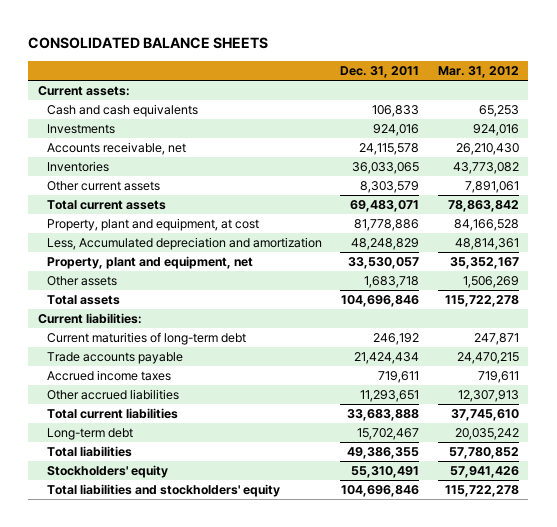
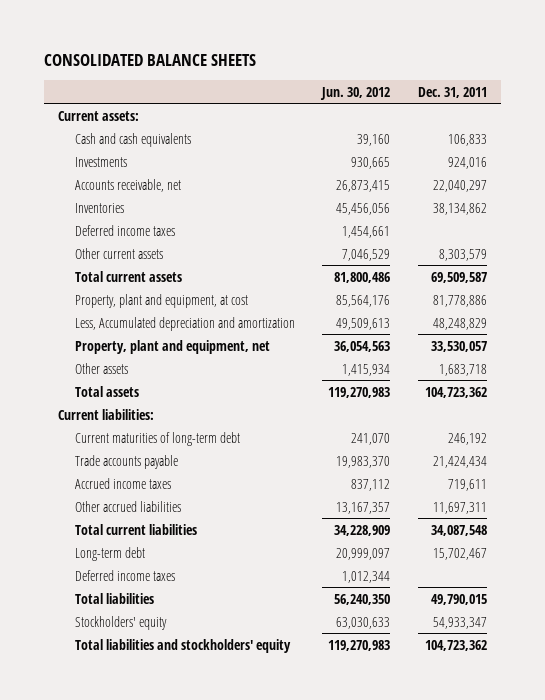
[438,65,520,78] Mar. 31, 2012 -> none
none -> [320,86,391,100] Jun. 30, 2012
[359,143,420,156] 24,115,578 -> [432,179,487,192] 22,040,297
[352,162,420,175] 36,033,065 -> [432,202,487,215] 38,134,862
none -> [74,224,175,236] Deferred income taxes
[350,200,420,213] 69,483,071 -> [430,271,487,283] 69,509,587
[341,295,420,308] 104,696,846 -> [424,386,487,398] 104,723,362
[360,390,420,403] 11,293,651 -> [432,501,487,514] 11,697,311
[347,409,420,422] 33,683,888 -> [430,524,487,536] 34,087,548
none -> [74,569,175,581] Deferred income taxes
[347,447,420,460] 49,386,355 -> [430,593,487,605] 49,790,015
[351,466,420,479] 55,310,491 -> [432,616,487,629] 54,933,347
[341,485,420,498] 104,696,846 -> [424,639,487,651] 104,723,362

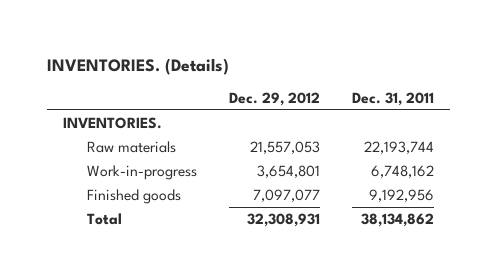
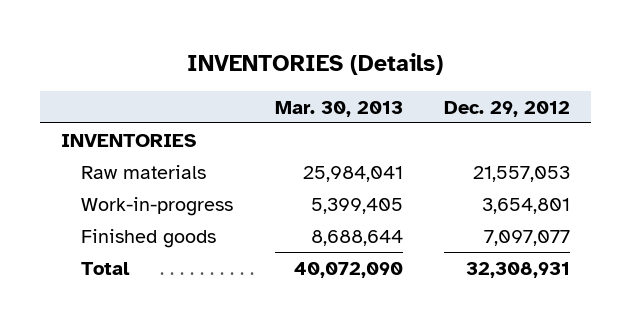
[47,58,230,76] INVENTORIES. (Details) -> [187,52,444,75] INVENTORIES (Details)
[351,92,434,107] Dec. 31, 2011 -> none
none -> [274,100,403,117] Mar. 30, 2013
[63,116,163,129] INVENTORIES. -> [60,133,196,147] INVENTORIES

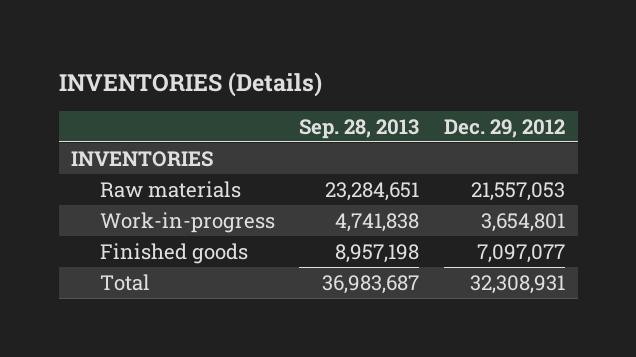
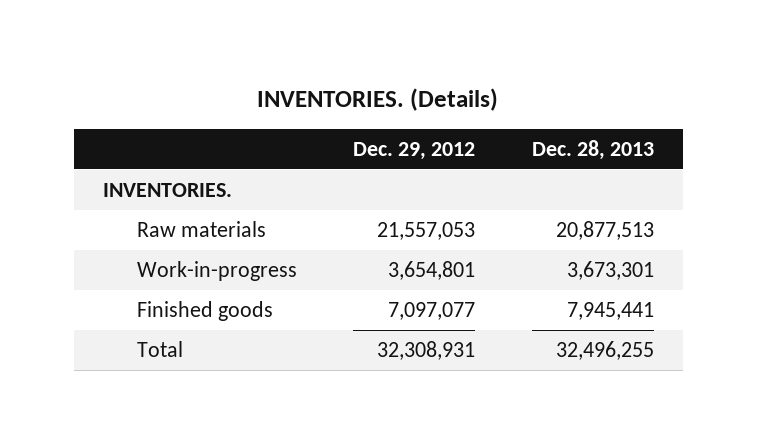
[58,71,322,97] INVENTORIES (Details) -> [257,88,499,112] INVENTORIES. (Details)
[299,118,420,139] Sep. 28, 2013 -> none
none -> [532,139,655,160] Dec. 28, 2013
[71,150,214,167] INVENTORIES -> [102,182,232,197] INVENTORIES.

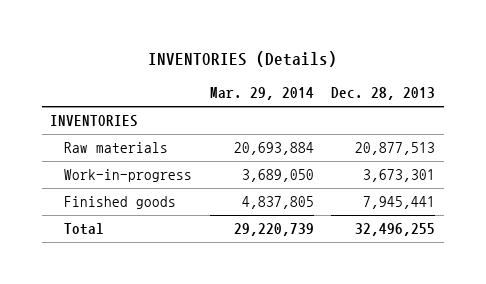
[257,88,499,112] INVENTORIES. (Details) -> [147,51,337,68] INVENTORIES (Details)
[353,141,476,160] Dec. 29, 2012 -> none
none -> [209,87,314,101] Mar. 29, 2014
[102,182,232,197] INVENTORIES. -> [50,115,139,128] INVENTORIES

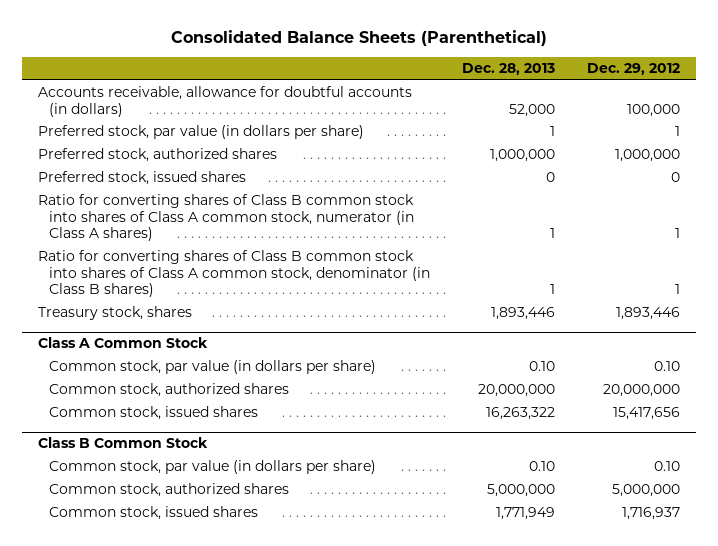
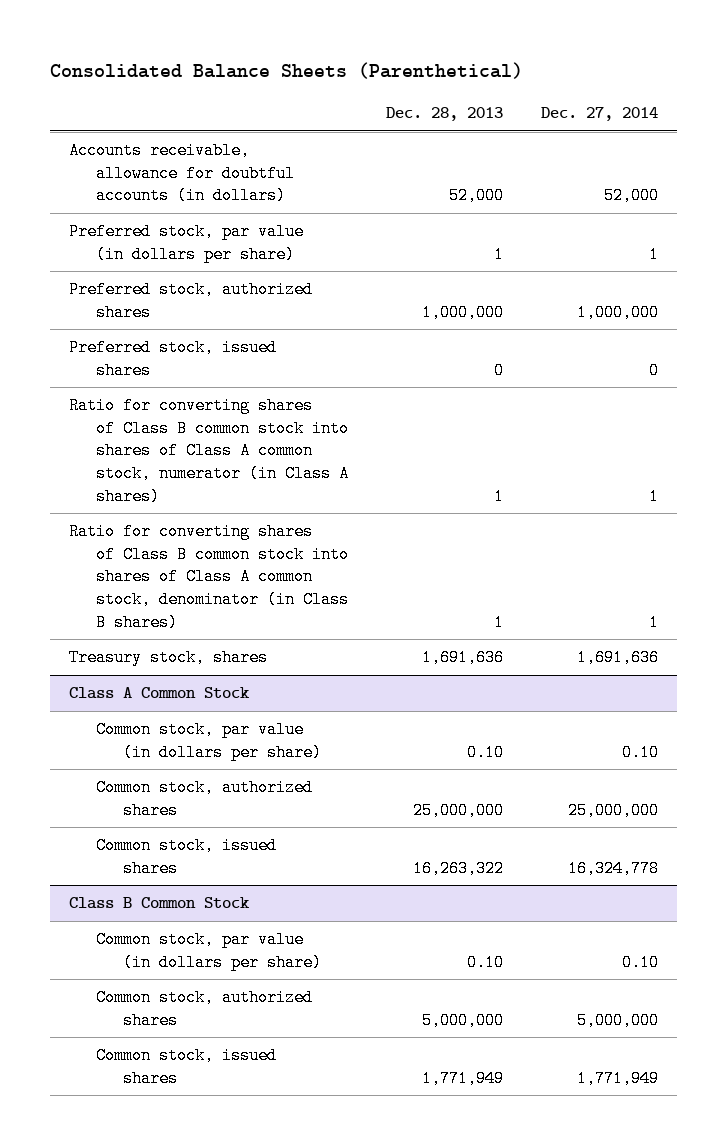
[587,63,681,76] Dec. 29, 2012 -> none
none -> [540,107,658,122] Dec. 27, 2014
[491,307,556,321] 1,893,446 -> [421,649,504,667] 1,691,636
[478,384,556,398] 20,000,000 -> [412,801,504,819] 25,000,000

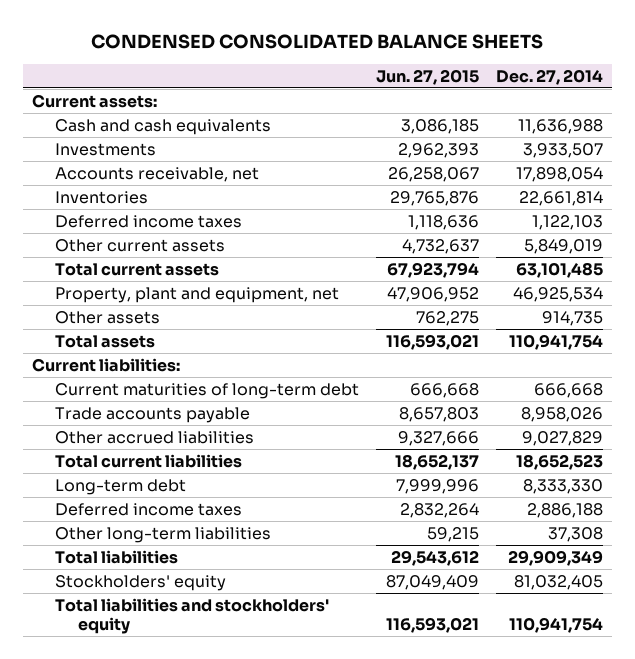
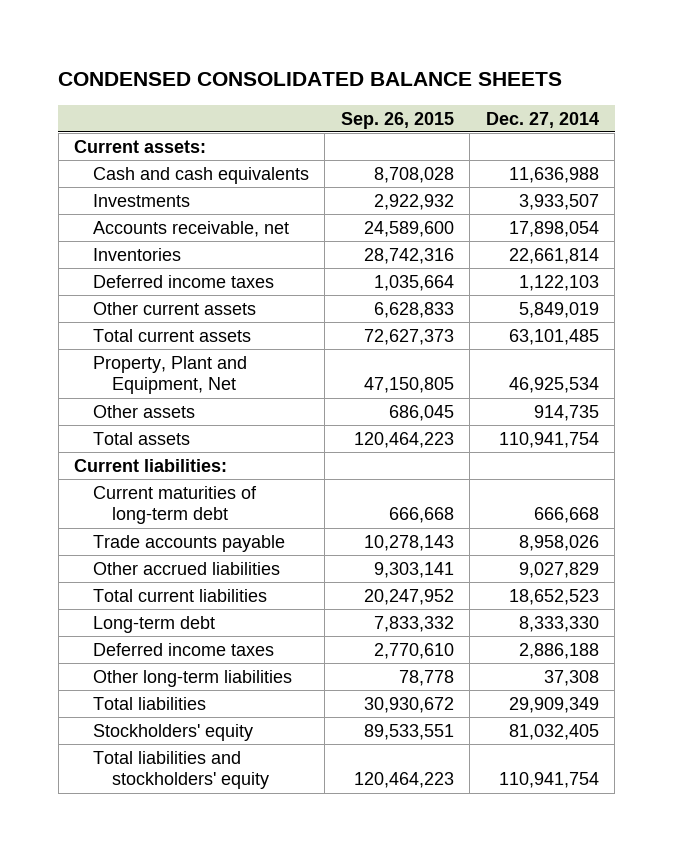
[376,68,480,85] Jun. 27, 2015 -> none
none -> [340,111,454,129] Sep. 26, 2015
[54,286,339,303] Property, plant and equipment, net -> [93,355,248,395] Property, Plant and Equipment, Net

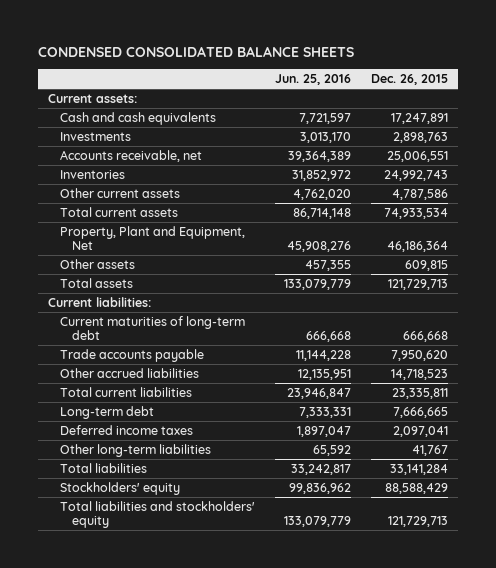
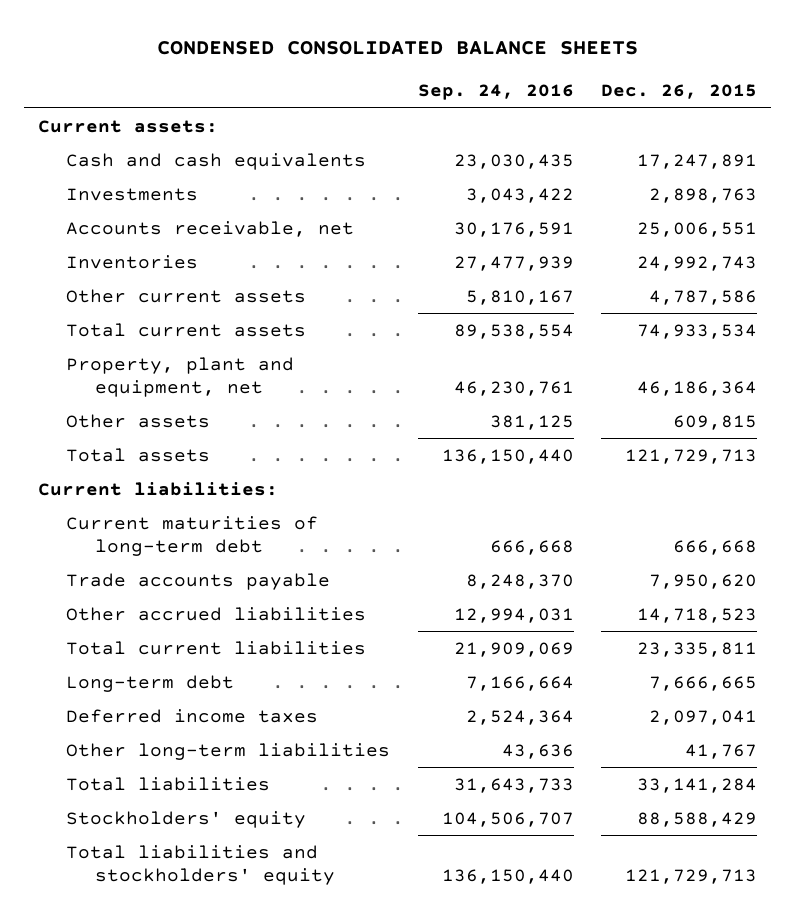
[275,74,352,86] Jun. 25, 2016 -> none
none -> [417,84,574,101] Sep. 24, 2016
[59,225,245,251] Property, Plant and Equipment, Net -> [66,356,295,397] Property, plant and equipment, net

